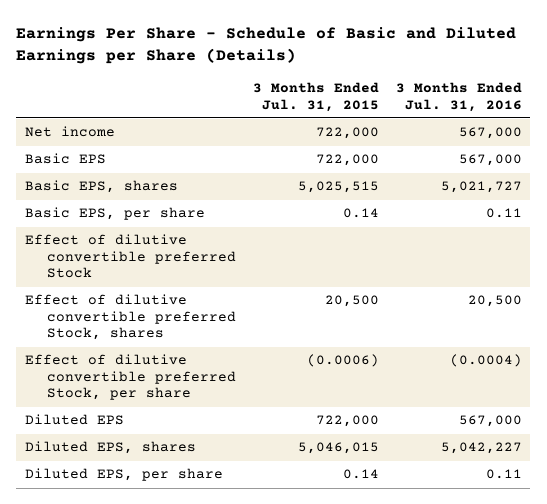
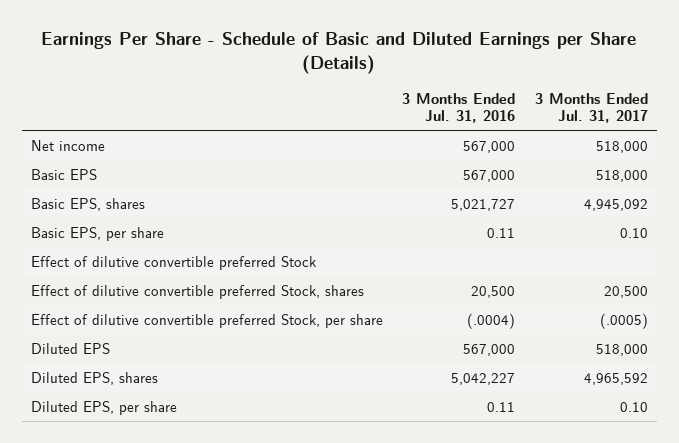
[252,82,379,112] 3 Months Ended Jul. 31, 2015 -> none
none -> [534,92,648,124] 3 Months Ended Jul. 31, 2017
[449,354,522,368] (0.0004) -> [467,312,516,329] (.0004)

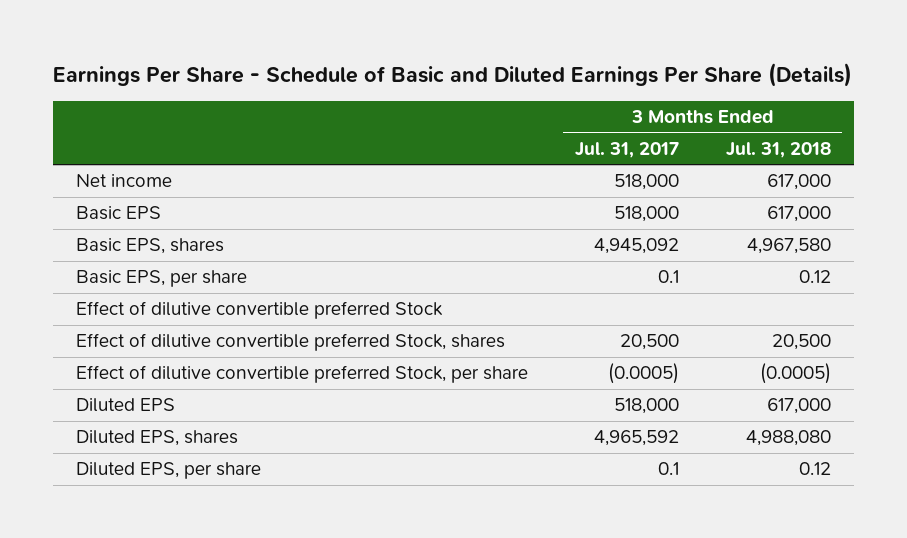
[41,32,637,74] Earnings Per Share - Schedule of Basic and Diluted Earnings per Share (Details) -> [53,63,853,88] Earnings Per Share - Schedule of Basic and Diluted Earnings Per Share (Details)
[402,92,516,124] 3 Months Ended Jul. 31, 2016 -> none
none -> [725,142,831,159] Jul. 31, 2018
[619,227,648,238] 0.10 -> [658,270,680,284] 0.1
[599,312,648,329] (.0005) -> [608,363,680,385] (0.0005)
[619,401,648,412] 0.10 -> [658,462,680,476] 0.1

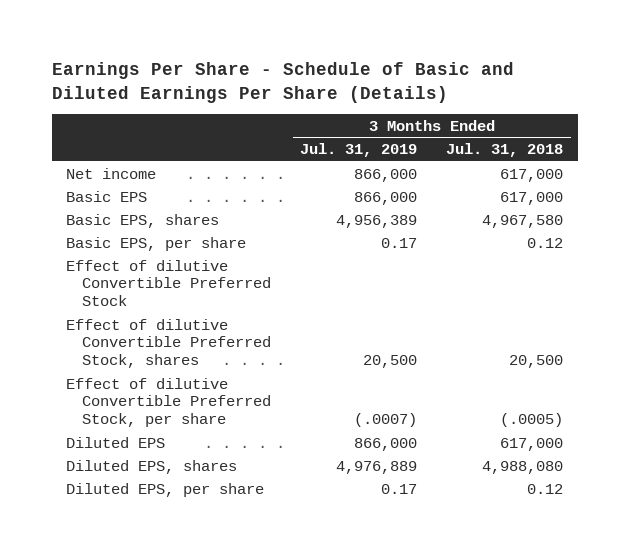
[575,142,680,159] Jul. 31, 2017 -> none
none -> [300,143,418,158] Jul. 31, 2019
[76,301,444,320] Effect of dilutive convertible preferred Stock -> [66,259,271,307] Effect of dilutive Convertible Preferred Stock
[76,333,506,352] Effect of dilutive convertible preferred Stock, shares -> [66,318,271,369] Effect of dilutive Convertible Preferred Stock, shares
[76,365,529,384] Effect of dilutive convertible preferred Stock, per share -> [66,377,271,428] Effect of dilutive Convertible Preferred Stock, per share
[759,363,831,385] (0.0005) -> [500,413,564,428] (.0005)

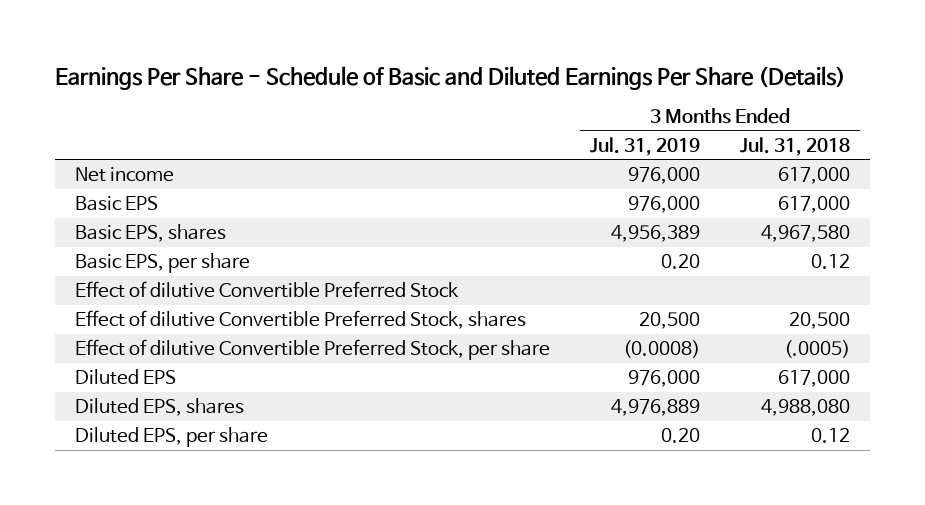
[354,168,418,182] 866,000 -> [627,166,700,184] 976,000
[354,191,418,205] 866,000 -> [627,195,700,213] 976,000
[381,237,418,248] 0.17 -> [660,253,700,269] 0.20
[354,413,418,428] (.0007) -> [622,339,700,358] (0.0008)
[354,437,418,451] 866,000 -> [627,369,700,387] 976,000
[381,483,418,494] 0.17 -> [660,427,700,443] 0.20

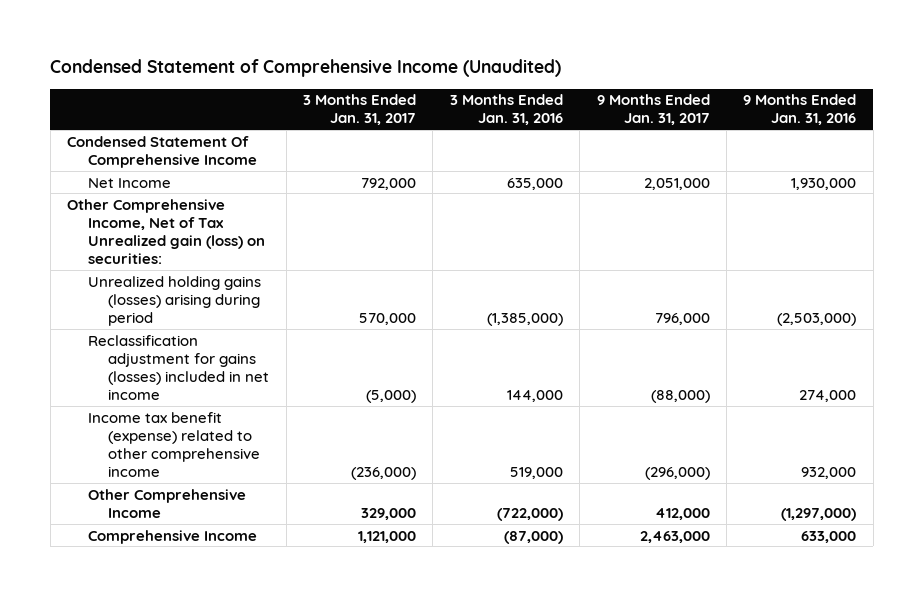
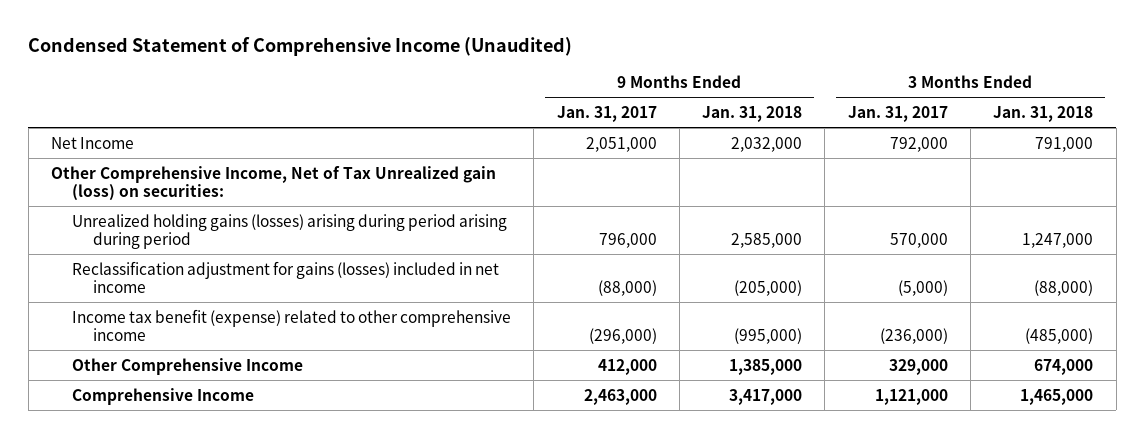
[449,94,563,126] 3 Months Ended Jan. 31, 2016 -> none
[743,94,857,126] 9 Months Ended Jan. 31, 2016 -> none
none -> [702,106,803,123] Jan. 31, 2018
none -> [993,106,1094,123] Jan. 31, 2018
[66,135,257,168] Condensed Statement Of Comprehensive Income -> none
[87,275,261,326] Unrealized holding gains (losses) arising during period -> [71,213,507,249] Unrealized holding gains (losses) arising during period arising during period

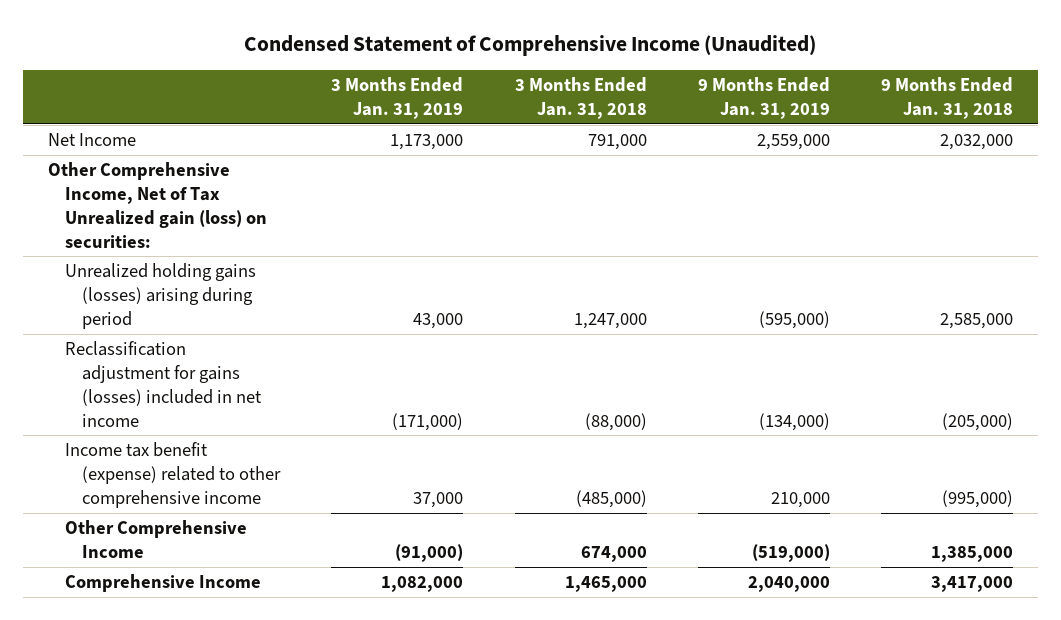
[556,106,657,123] Jan. 31, 2017 -> none
[847,106,948,123] Jan. 31, 2017 -> none
none -> [331,76,464,119] 3 Months Ended Jan. 31, 2019
none -> [697,76,830,119] 9 Months Ended Jan. 31, 2019
[71,213,507,249] Unrealized holding gains (losses) arising during period arising during period -> [65,263,257,329] Unrealized holding gains (losses) arising during period

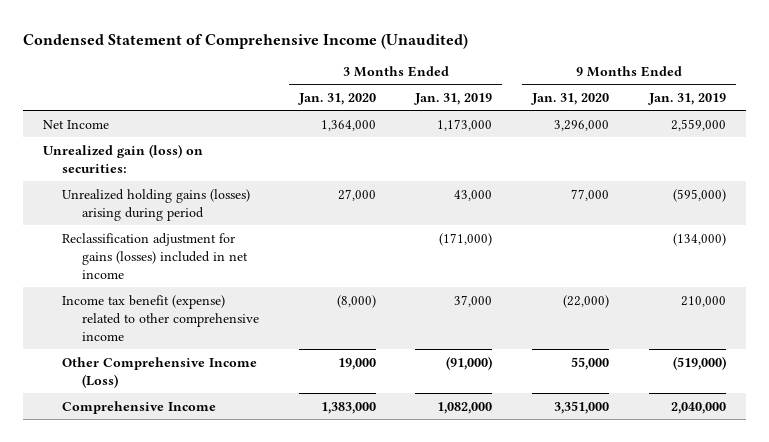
[514,76,647,119] 3 Months Ended Jan. 31, 2018 -> none
[880,76,1013,119] 9 Months Ended Jan. 31, 2018 -> none
none -> [297,93,376,106] Jan. 31, 2020
none -> [531,93,610,106] Jan. 31, 2020
[48,162,268,248] Other Comprehensive Income, Net of Tax Unrealized gain (loss) on securities: -> none
none -> [42,143,203,173] Unrealized gain (loss) on securities:
[65,520,248,558] Other Comprehensive Income -> [62,356,258,388] Other Comprehensive Income (Loss)

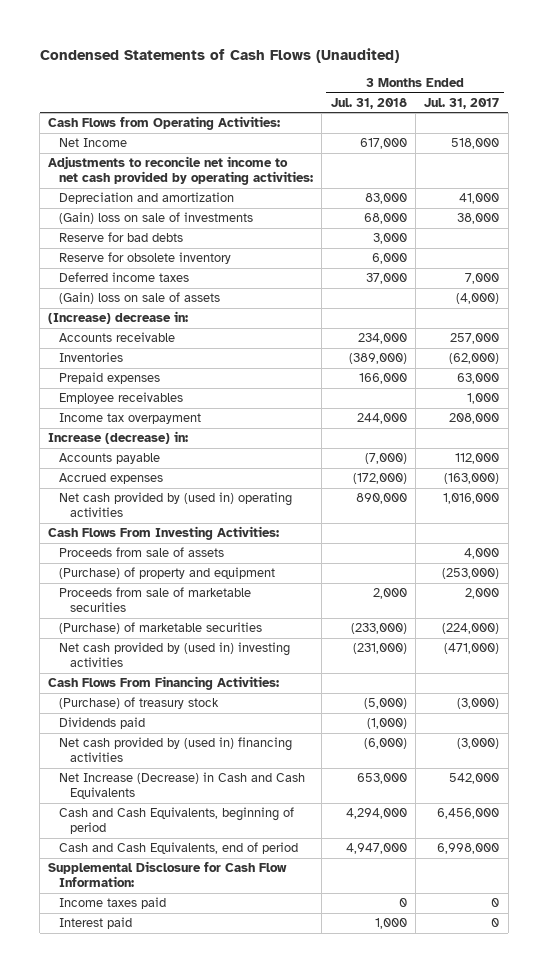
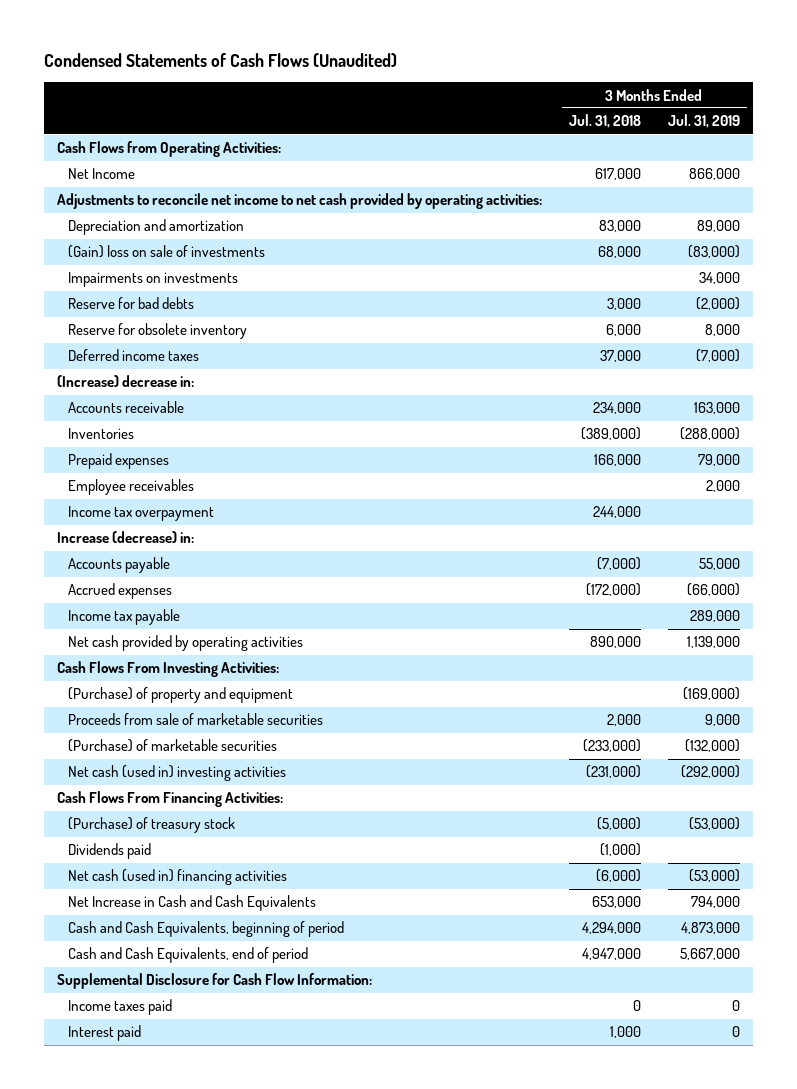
[424,97,500,109] Jul. 31, 2017 -> none
none -> [667,114,740,129] Jul. 31, 2019
none -> [68,272,239,288] Impairments on investments
[59,292,221,305] (Gain) loss on sale of assets -> none
none -> [68,609,181,626] Income tax payable
[59,492,293,518] Net cash provided by (used in) operating activities -> [68,635,304,652] Net cash provided by operating activities
[59,547,225,558] Proceeds from sale of assets -> none
[59,642,291,668] Net cash provided by (used in) investing activities -> [68,765,287,782] Net cash (used in) investing activities
[59,737,293,763] Net cash provided by (used in) financing activities -> [68,869,288,886] Net cash (used in) financing activities
[59,772,306,800] Net Increase (Decrease) in Cash and Cash Equivalents -> [68,895,317,912] Net Increase in Cash and Cash Equivalents

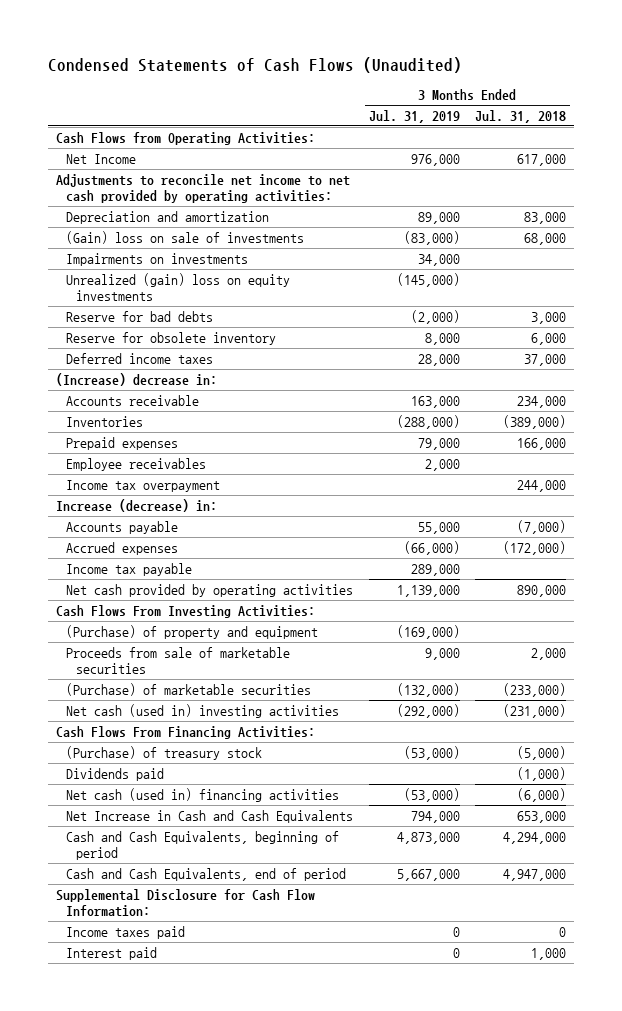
[688,168,740,181] 866,000 -> [410,153,460,166] 976,000
none -> [65,272,290,302] Unrealized (gain) loss on equity investments
[695,349,740,363] (7,000) -> [417,353,460,366] 28,000

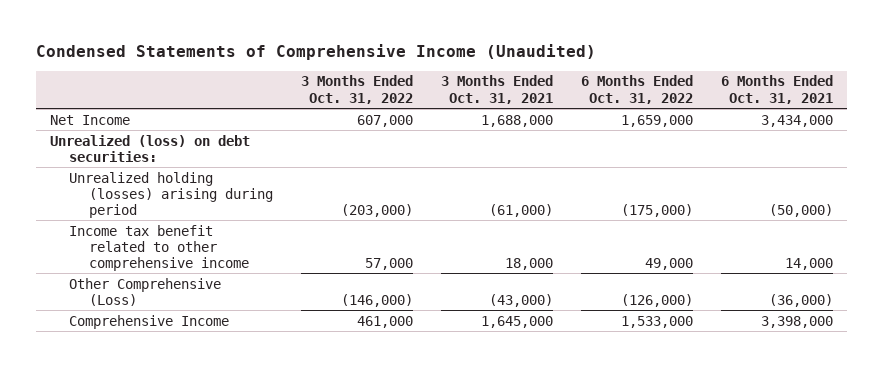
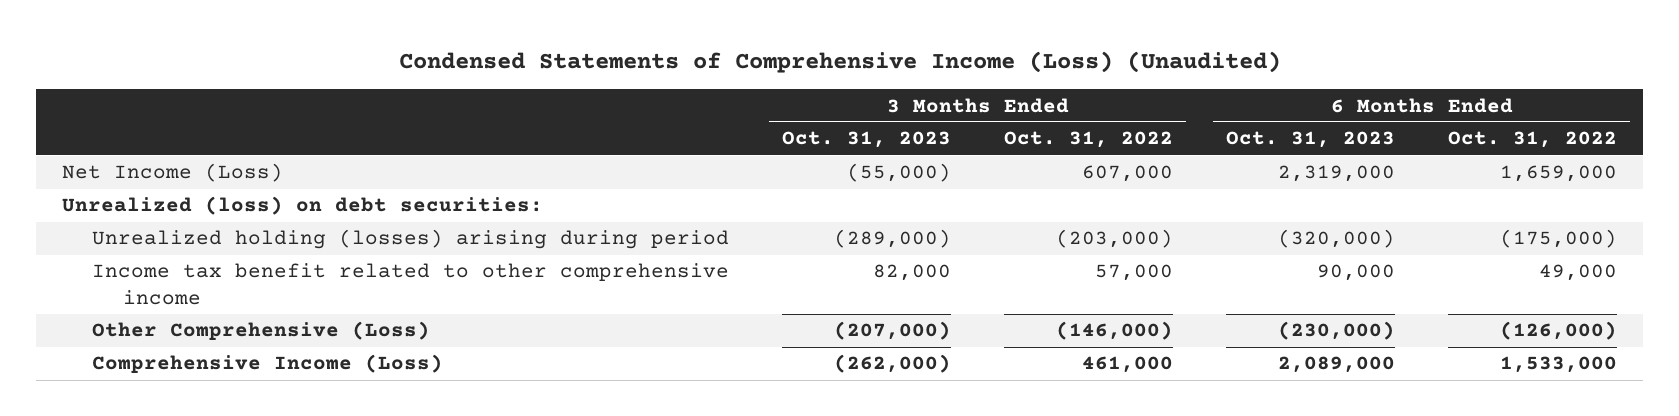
[35,44,596,61] Condensed Statements of Comprehensive Income (Unaudited) -> [398,51,1281,74] Condensed Statements of Comprehensive Income (Loss) (Unaudited)
[440,75,553,104] 3 Months Ended Oct. 31, 2021 -> none
[721,75,834,104] 6 Months Ended Oct. 31, 2021 -> none
none -> [782,131,952,149] Oct. 31, 2023
none -> [1226,131,1396,149] Oct. 31, 2023
[50,114,131,125] Net Income -> [62,163,284,183] Net Income (Loss)
[69,314,230,329] Comprehensive Income -> [92,354,444,374] Comprehensive Income (Loss)

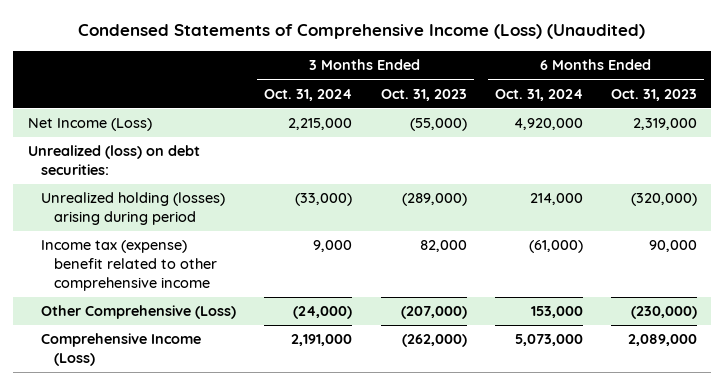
[1004,131,1174,149] Oct. 31, 2022 -> none
[1447,131,1617,149] Oct. 31, 2022 -> none
none -> [264,88,353,101] Oct. 31, 2024
none -> [494,88,583,101] Oct. 31, 2024
[92,263,730,305] Income tax benefit related to other comprehensive income -> [40,240,218,292] Income tax (expense) benefit related to other comprehensive income

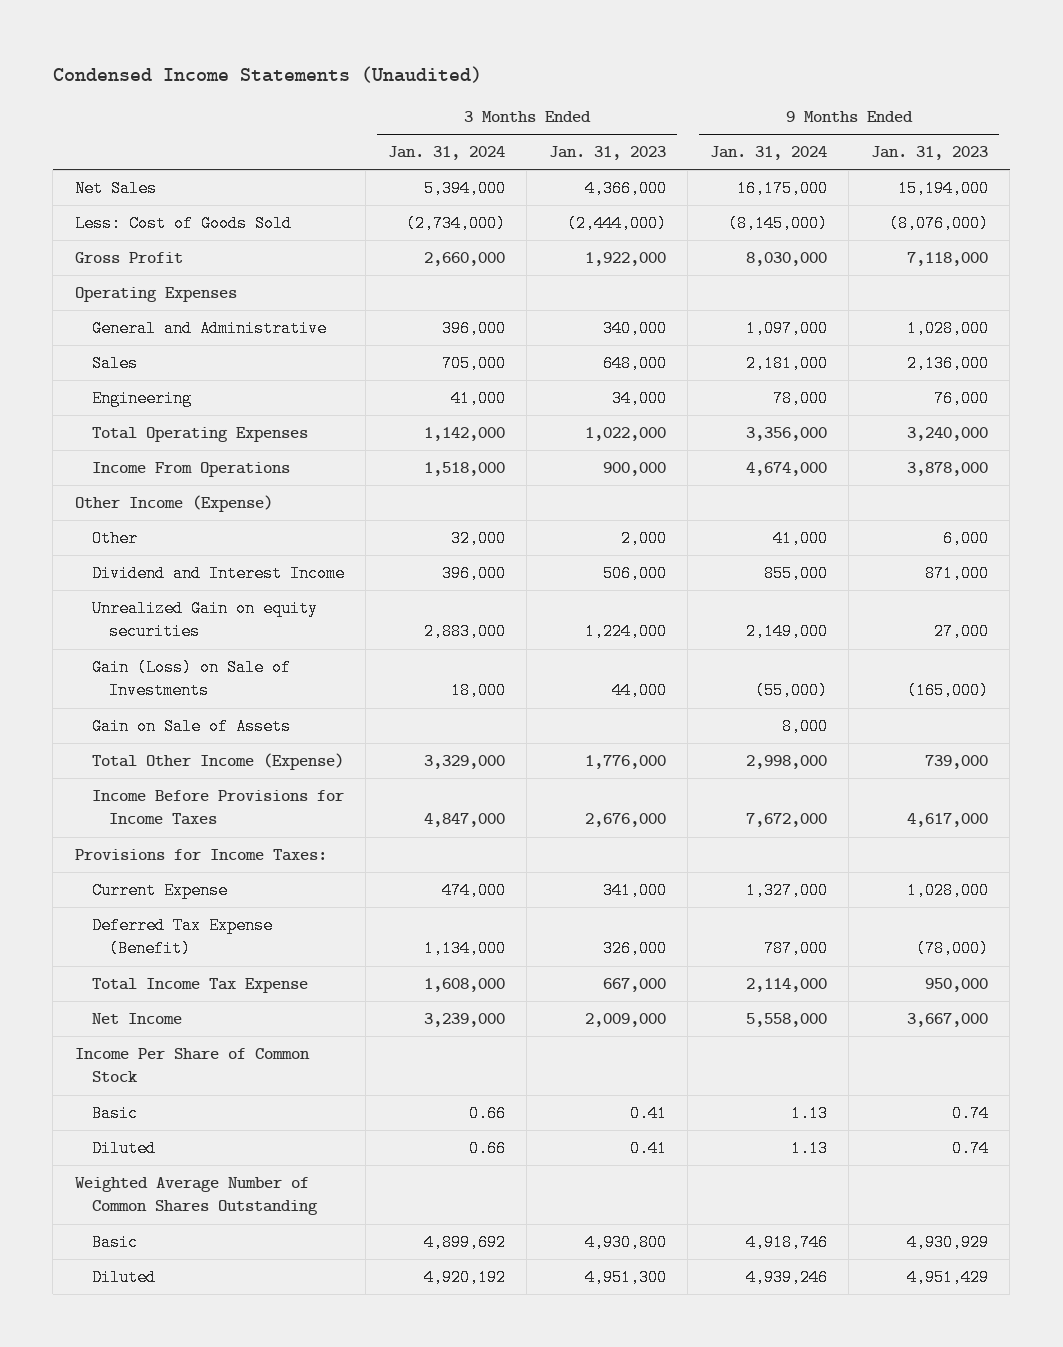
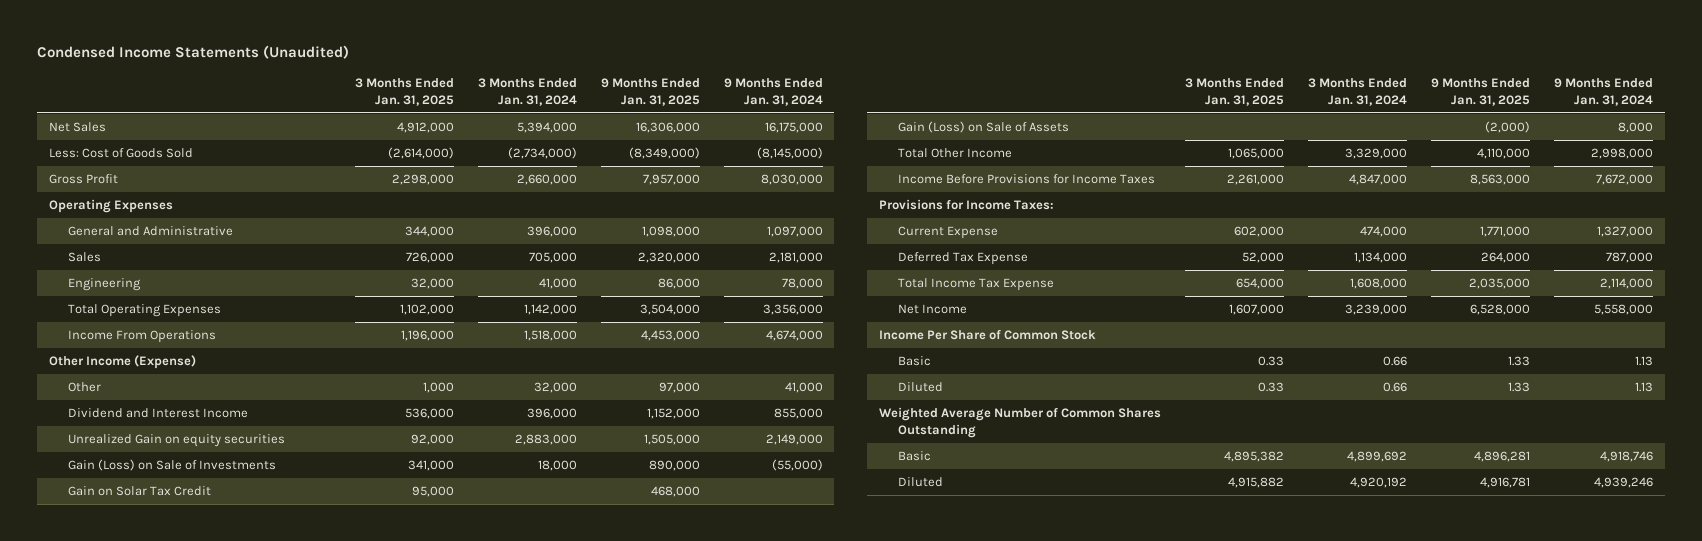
[548,146,666,161] Jan. 31, 2023 -> none
[870,146,988,161] Jan. 31, 2023 -> none
none -> [354,78,454,106] 3 Months Ended Jan. 31, 2025
none -> [600,78,700,106] 9 Months Ended Jan. 31, 2025
none -> [67,486,211,497] Gain on Solar Tax Credit
[91,718,291,736] Gain on Sale of Assets -> [898,121,1070,134] Gain (Loss) on Sale of Assets
[91,753,344,771] Total Other Income (Expense) -> [898,148,1013,159] Total Other Income
[91,917,273,958] Deferred Tax Expense (Benefit) -> [898,252,1029,266] Deferred Tax Expense

